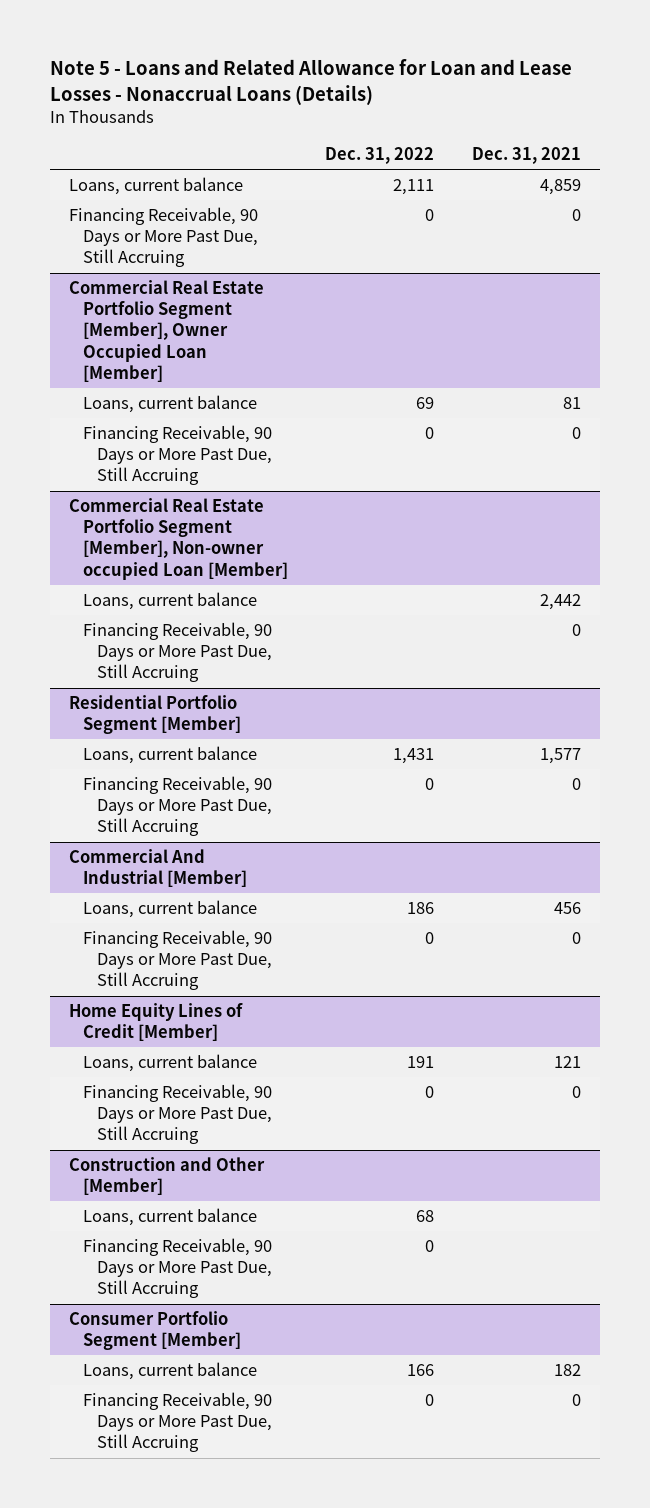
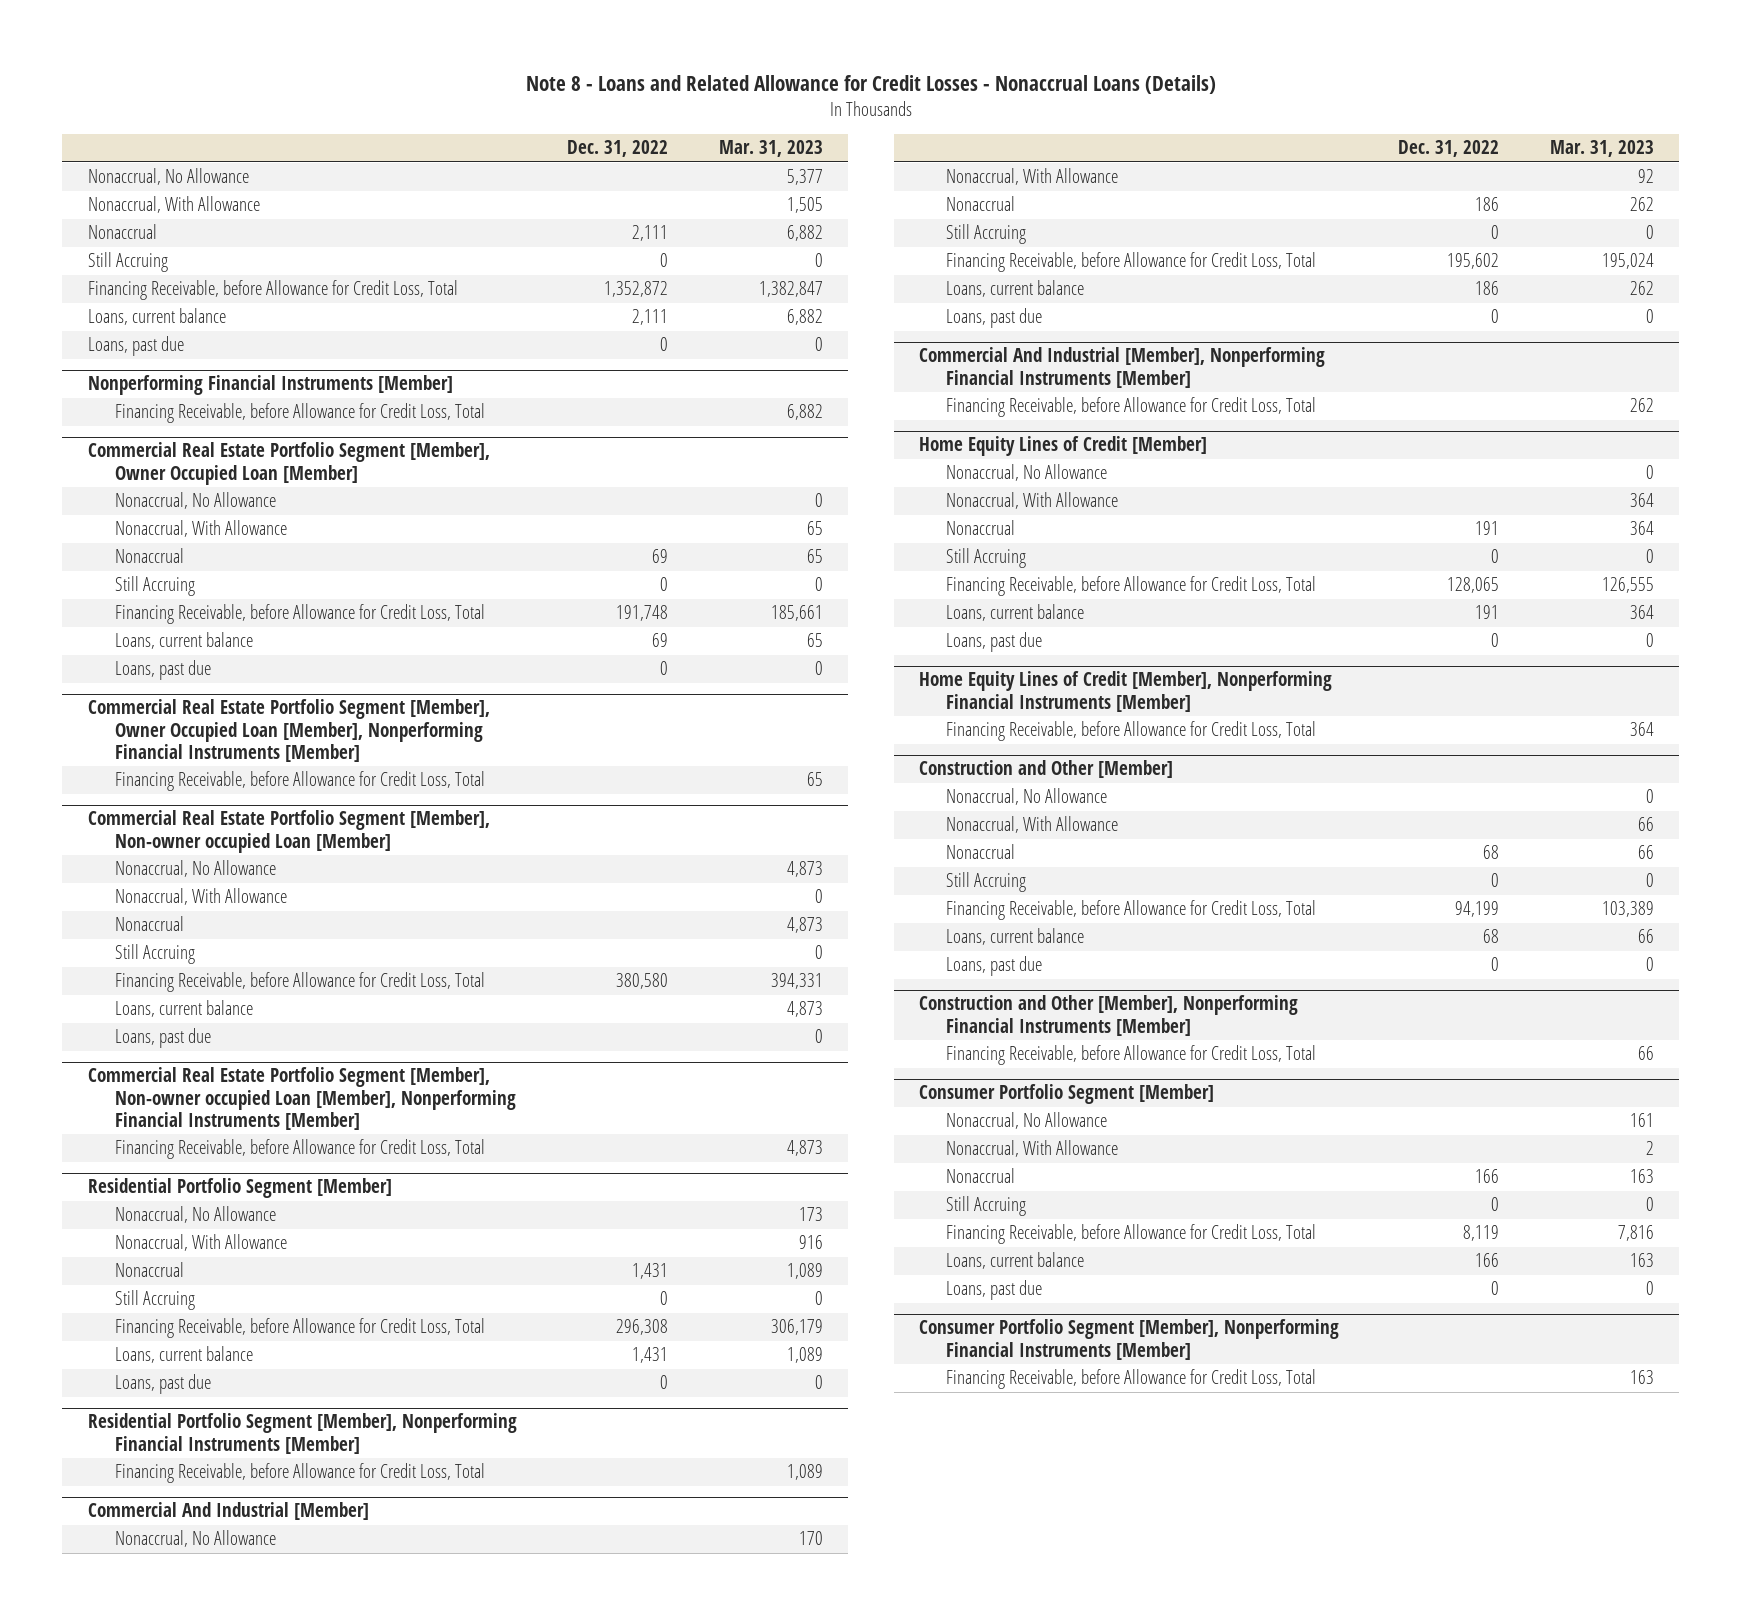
[50,59,573,105] Note 5 - Loans and Related Allowance for Loan and Lease Losses - Nonaccrual Loans (Details) -> [525,74,1216,94] Note 8 - Loans and Related Allowance for Credit Losses - Nonaccrual Loans (Details)
[471,147,581,165] Dec. 31, 2021 -> none
none -> [718,140,823,158] Mar. 31, 2023
none -> [87,168,249,186] Nonaccrual, No Allowance
none -> [87,196,260,214] Nonaccrual, With Allowance
none -> [87,224,157,240] Nonaccrual
none -> [87,252,168,273] Still Accruing
none -> [87,280,458,301] Financing Receivable, before Allowance for Credit Loss, Total
[68,207,259,268] Financing Receivable, 90 Days or More Past Due, Still Accruing -> [87,336,184,357] Loans, past due
none -> [87,375,453,396] Nonperforming Financial Instruments [Member]
none -> [115,403,486,424] Financing Receivable, before Allowance for Credit Loss, Total
none -> [115,492,277,510] Nonaccrual, No Allowance
none -> [115,520,288,538] Nonaccrual, With Allowance
none -> [115,548,185,564] Nonaccrual
none -> [115,576,196,597] Still Accruing
none -> [115,604,486,625] Financing Receivable, before Allowance for Credit Loss, Total
[83,425,273,486] Financing Receivable, 90 Days or More Past Due, Still Accruing -> [115,660,212,681] Loans, past due
none -> [87,699,490,762] Commercial Real Estate Portfolio Segment [Member], Owner Occupied Loan [Member], Nonperforming Financial Instruments [Member]
none -> [115,771,486,792] Financing Receivable, before Allowance for Credit Loss, Total
none -> [115,860,277,878] Nonaccrual, No Allowance
none -> [115,888,288,906] Nonaccrual, With Allowance
none -> [115,916,185,932] Nonaccrual
none -> [115,944,196,965] Still Accruing
none -> [115,972,486,993] Financing Receivable, before Allowance for Credit Loss, Total
[83,622,273,683] Financing Receivable, 90 Days or More Past Due, Still Accruing -> [115,1028,212,1049] Loans, past due
none -> [87,1067,517,1130] Commercial Real Estate Portfolio Segment [Member], Non-owner occupied Loan [Member], Nonperforming Financial Instruments [Member]
none -> [115,1139,486,1160] Financing Receivable, before Allowance for Credit Loss, Total
none -> [115,1206,277,1224] Nonaccrual, No Allowance
none -> [115,1234,288,1252] Nonaccrual, With Allowance
none -> [115,1262,185,1278] Nonaccrual
none -> [115,1290,196,1311] Still Accruing
none -> [115,1318,486,1339] Financing Receivable, before Allowance for Credit Loss, Total
[83,776,273,837] Financing Receivable, 90 Days or More Past Due, Still Accruing -> [115,1374,212,1395] Loans, past due
none -> [87,1413,517,1454] Residential Portfolio Segment [Member], Nonperforming Financial Instruments [Member]
none -> [115,1463,486,1484] Financing Receivable, before Allowance for Credit Loss, Total
none -> [115,1530,277,1548] Nonaccrual, No Allowance
none -> [946,168,1119,186] Nonaccrual, With Allowance
none -> [946,196,1016,212] Nonaccrual
none -> [946,224,1027,245] Still Accruing
none -> [946,252,1317,273] Financing Receivable, before Allowance for Credit Loss, Total
[83,930,273,991] Financing Receivable, 90 Days or More Past Due, Still Accruing -> [946,308,1043,329] Loans, past due
none -> [918,347,1325,388] Commercial And Industrial [Member], Nonperforming Financial Instruments [Member]
none -> [946,397,1317,418] Financing Receivable, before Allowance for Credit Loss, Total
none -> [946,464,1108,482] Nonaccrual, No Allowance
none -> [946,492,1119,510] Nonaccrual, With Allowance
none -> [946,520,1016,536] Nonaccrual
none -> [946,548,1027,569] Still Accruing
none -> [946,576,1317,597] Financing Receivable, before Allowance for Credit Loss, Total
[83,1084,273,1145] Financing Receivable, 90 Days or More Past Due, Still Accruing -> [946,632,1043,653] Loans, past due
none -> [918,671,1332,712] Home Equity Lines of Credit [Member], Nonperforming Financial Instruments [Member]
none -> [946,721,1317,742] Financing Receivable, before Allowance for Credit Loss, Total
none -> [946,788,1108,806] Nonaccrual, No Allowance
none -> [946,816,1119,834] Nonaccrual, With Allowance
none -> [946,844,1016,860] Nonaccrual
none -> [946,872,1027,893] Still Accruing
none -> [946,900,1317,921] Financing Receivable, before Allowance for Credit Loss, Total
[83,1238,273,1299] Financing Receivable, 90 Days or More Past Due, Still Accruing -> [946,956,1043,977] Loans, past due
none -> [918,995,1298,1036] Construction and Other [Member], Nonperforming Financial Instruments [Member]
none -> [946,1045,1317,1066] Financing Receivable, before Allowance for Credit Loss, Total
none -> [946,1112,1108,1130] Nonaccrual, No Allowance
none -> [946,1140,1119,1158] Nonaccrual, With Allowance
none -> [946,1168,1016,1184] Nonaccrual
none -> [946,1196,1027,1217] Still Accruing
none -> [946,1224,1317,1245] Financing Receivable, before Allowance for Credit Loss, Total
[83,1392,273,1453] Financing Receivable, 90 Days or More Past Due, Still Accruing -> [946,1280,1043,1301] Loans, past due
none -> [918,1319,1339,1360] Consumer Portfolio Segment [Member], Nonperforming Financial Instruments [Member]
none -> [946,1369,1317,1390] Financing Receivable, before Allowance for Credit Loss, Total

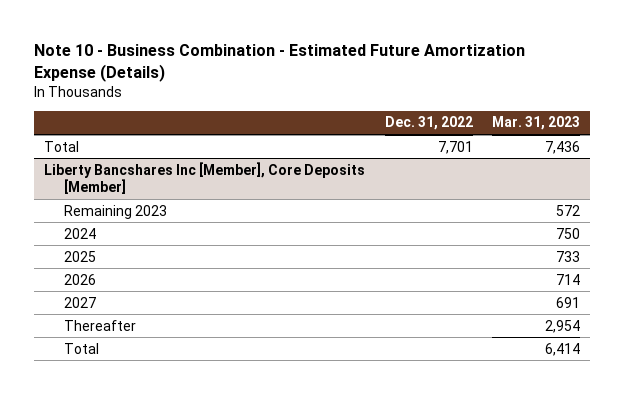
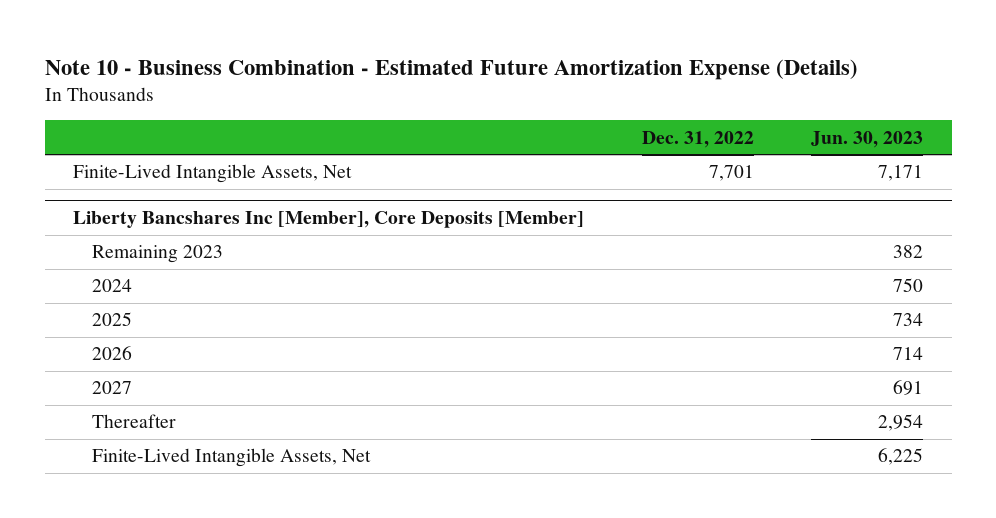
[492,116,581,131] Mar. 31, 2023 -> none
none -> [811,130,924,148] Jun. 30, 2023
[43,140,79,152] Total -> [73,164,353,184] Finite-Lived Intangible Assets, Net
[64,342,100,354] Total -> [92,448,372,468] Finite-Lived Intangible Assets, Net

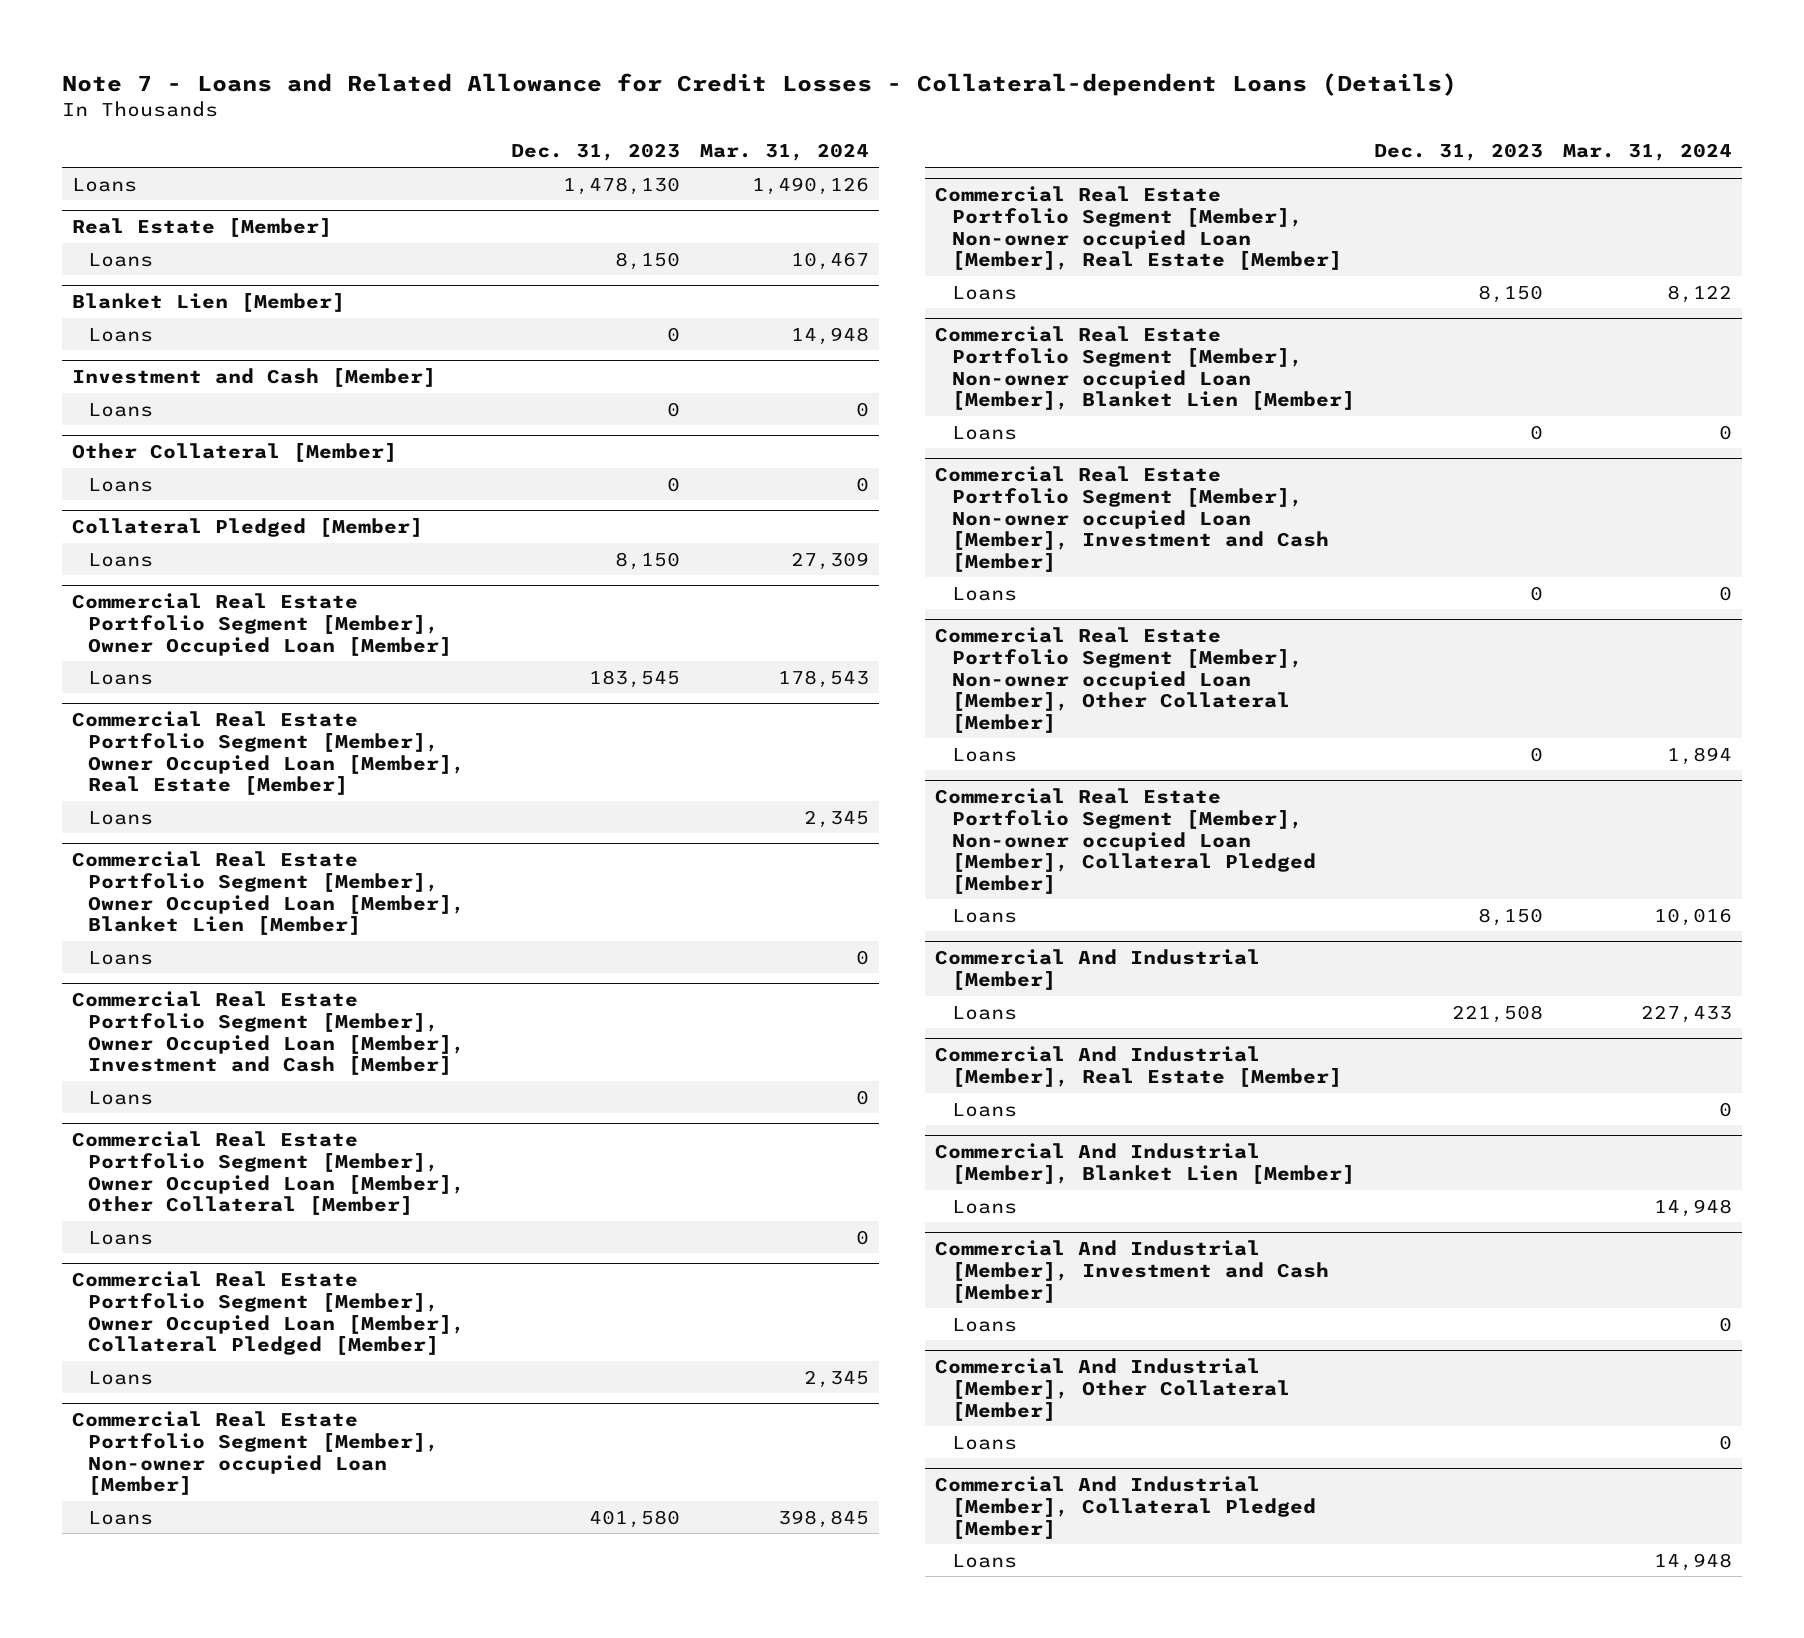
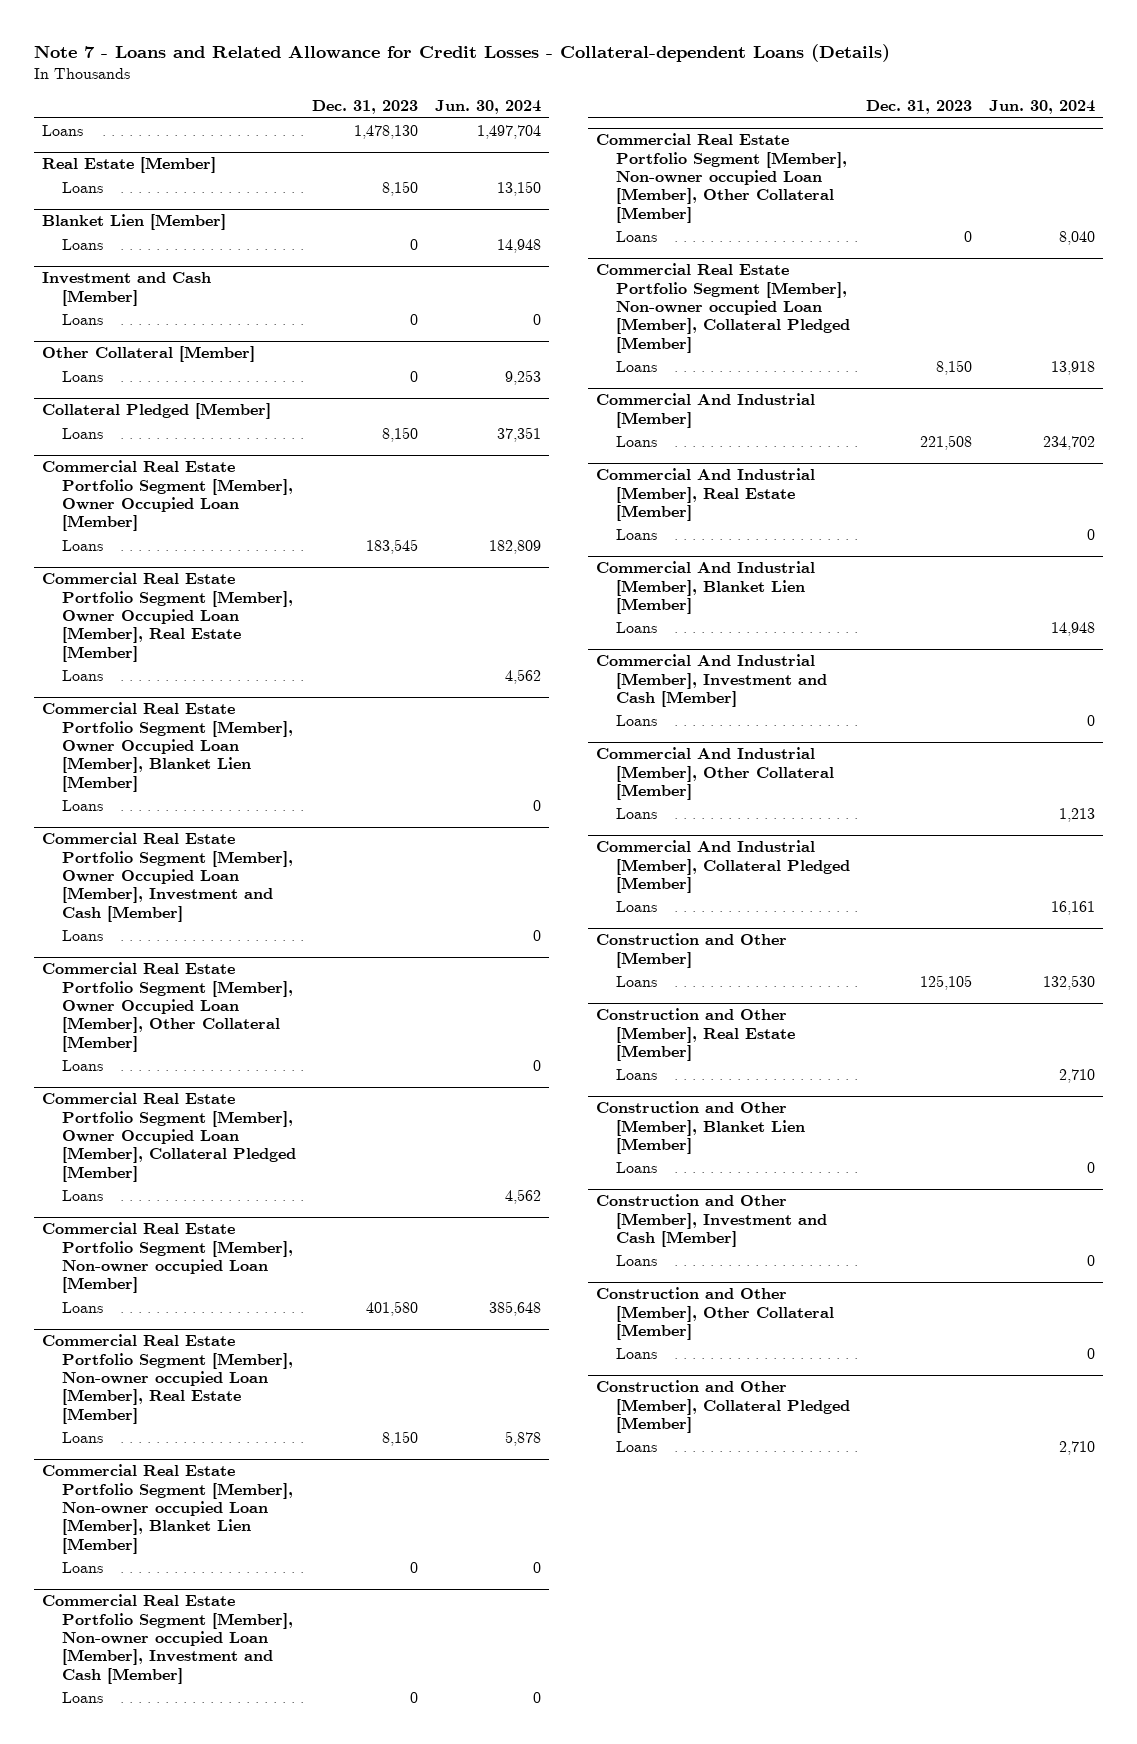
[699,143,869,162] Mar. 31, 2024 -> none
none -> [434,100,541,115] Jun. 30, 2024
none -> [596,933,788,968] Construction and Other [Member]
none -> [615,976,657,988] Loans
none -> [596,1008,795,1062] Construction and Other [Member], Real Estate [Member]
none -> [615,1069,657,1081] Loans
none -> [596,1101,805,1155] Construction and Other [Member], Blanket Lien [Member]
none -> [615,1162,657,1174] Loans
none -> [596,1194,827,1248] Construction and Other [Member], Investment and Cash [Member]
none -> [615,1255,657,1267] Loans
none -> [596,1287,834,1341] Construction and Other [Member], Other Collateral [Member]
none -> [615,1348,657,1360] Loans
none -> [596,1380,850,1434] Construction and Other [Member], Collateral Pledged [Member]
none -> [615,1441,657,1453] Loans

